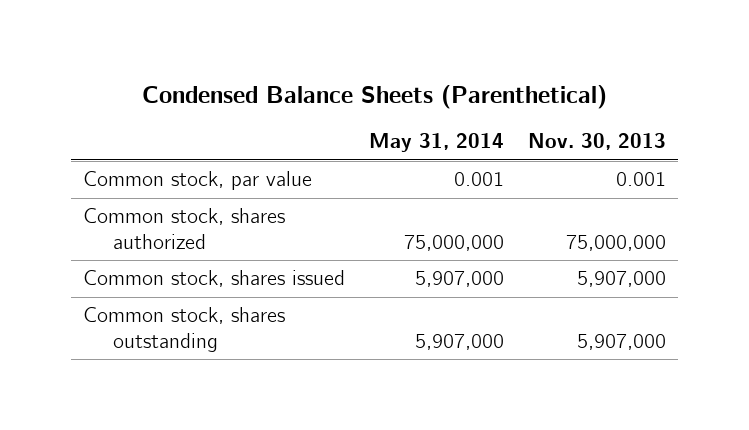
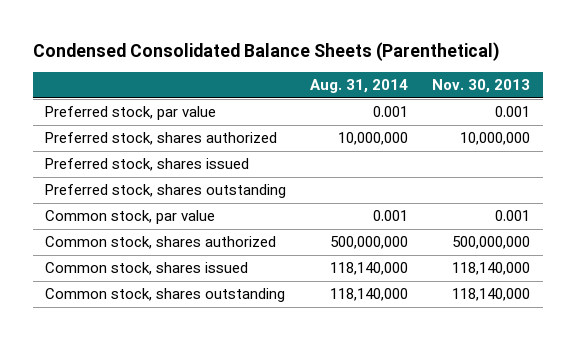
[141,84,607,109] Condensed Balance Sheets (Parenthetical) -> [32,41,500,61] Condensed Consolidated Balance Sheets (Parenthetical)
[369,133,505,153] May 31, 2014 -> none
none -> [310,79,409,94] Aug. 31, 2014
none -> [45,106,217,121] Preferred stock, par value
none -> [45,132,278,146] Preferred stock, shares authorized
none -> [45,158,250,172] Preferred stock, shares issued
none -> [45,184,287,199] Preferred stock, shares outstanding
[566,234,667,251] 75,000,000 -> [452,236,531,250] 500,000,000
[577,271,667,288] 5,907,000 -> [452,262,531,276] 118,140,000
[577,333,667,350] 5,907,000 -> [452,288,531,302] 118,140,000

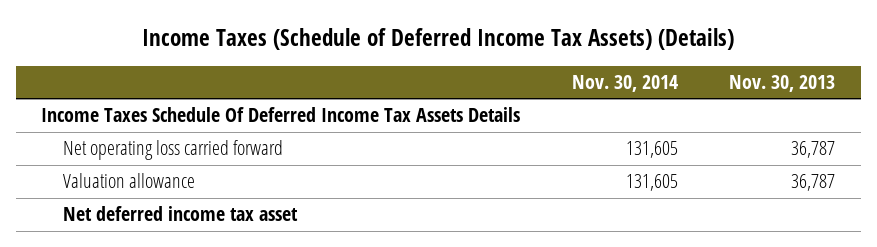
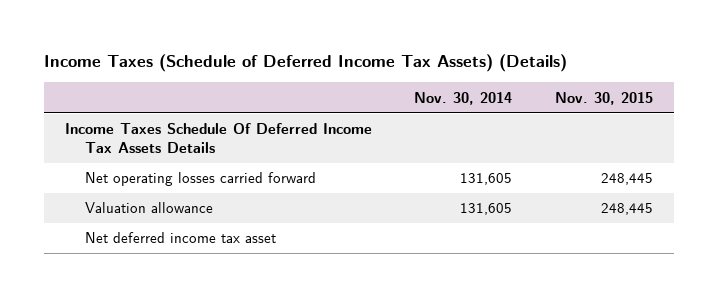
[729,74,836,92] Nov. 30, 2013 -> none
none -> [554,91,653,105] Nov. 30, 2015
[63,140,284,161] Net operating loss carried forward -> [84,172,316,187] Net operating losses carried forward

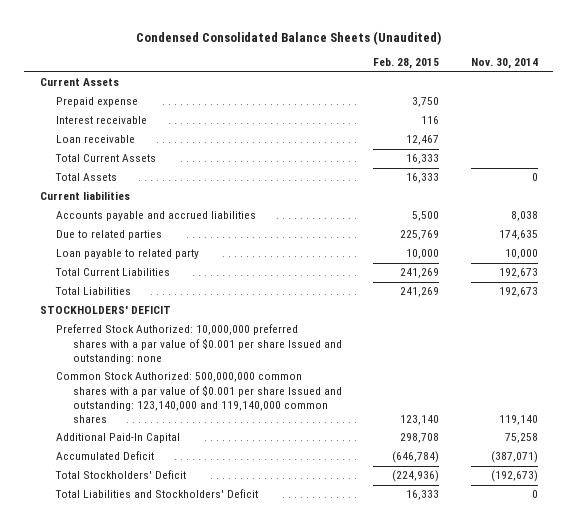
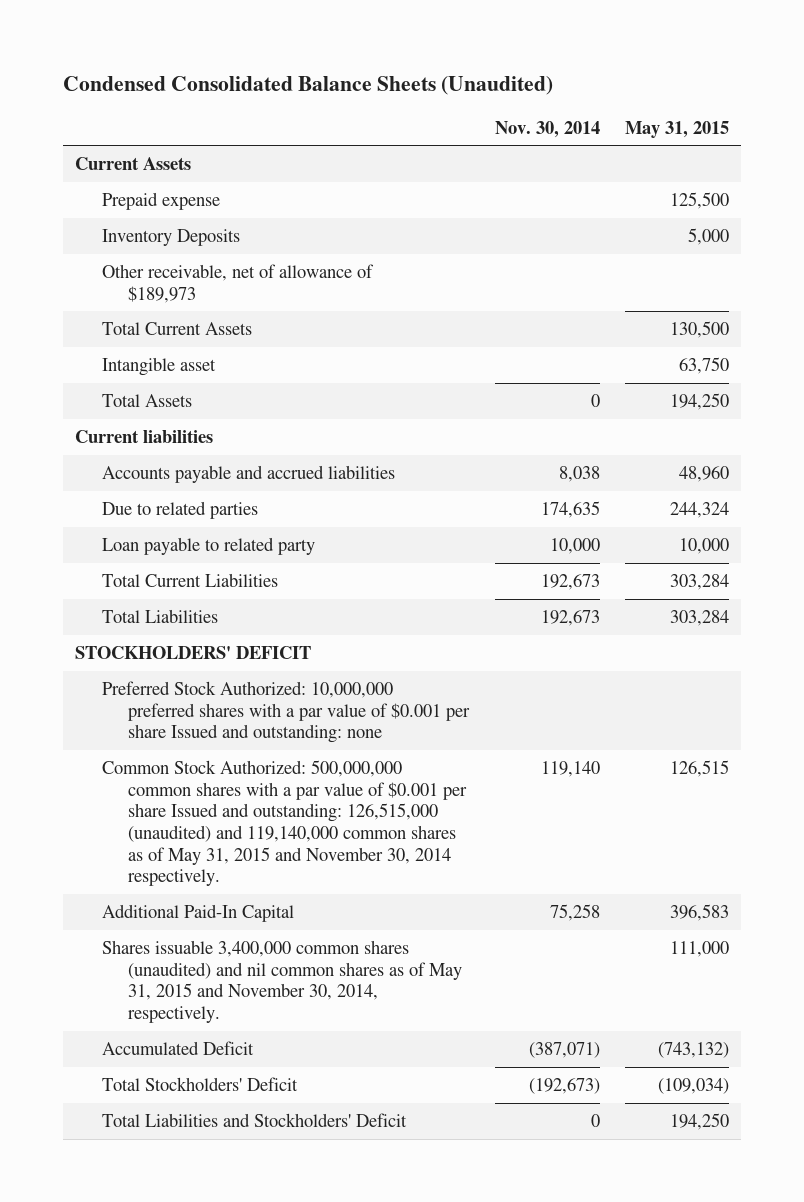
[373,58,440,70] Feb. 28, 2015 -> none
none -> [624,120,729,138] May 31, 2015
[56,116,148,125] Interest receivable -> none
[56,135,136,144] Loan receivable -> none
none -> [101,228,240,246] Inventory Deposits
none -> [101,263,374,303] Other receivable, net of allowance of $189,973
none -> [101,356,216,376] Intangible asset
[56,372,342,424] Common Stock Authorized: 500,000,000 common shares with a par value of $0.001 per share Issued and outstanding: 123,140,000 and 119,140,000 common shares -> [101,759,468,887] Common Stock Authorized: 500,000,000 common shares with a par value of $0.001 per share Issued and outstanding: 126,515,000 (unaudited) and 119,140,000 common shares as of May 31, 2015 and November 30, 2014 respectively.
none -> [101,939,463,1024] Shares issuable 3,400,000 common shares (unaudited) and nil common shares as of May 31, 2015 and November 30, 2014, respectively.

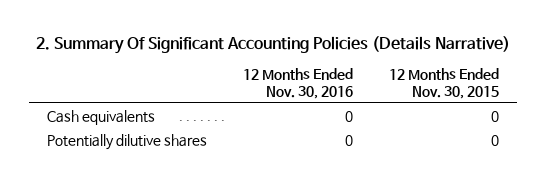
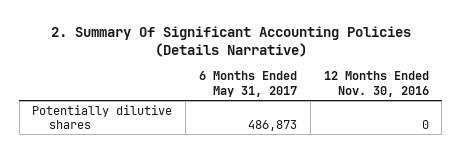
[389,68,500,99] 12 Months Ended Nov. 30, 2015 -> none
none -> [199,71,298,98] 6 Months Ended May 31, 2017
[46,109,155,125] Cash equivalents -> none

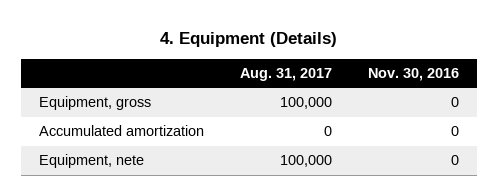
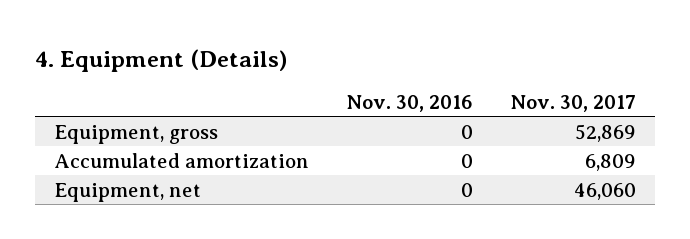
[240,67,333,81] Aug. 31, 2017 -> none
none -> [510,94,637,112] Nov. 30, 2017
[38,154,144,169] Equipment, nete -> [53,182,201,202] Equipment, net

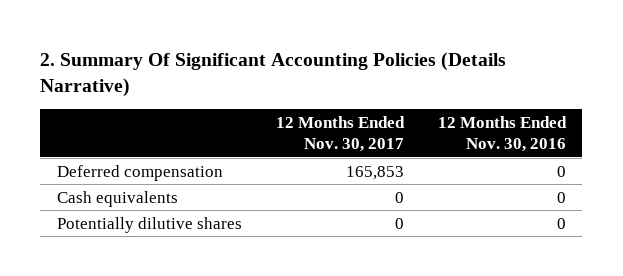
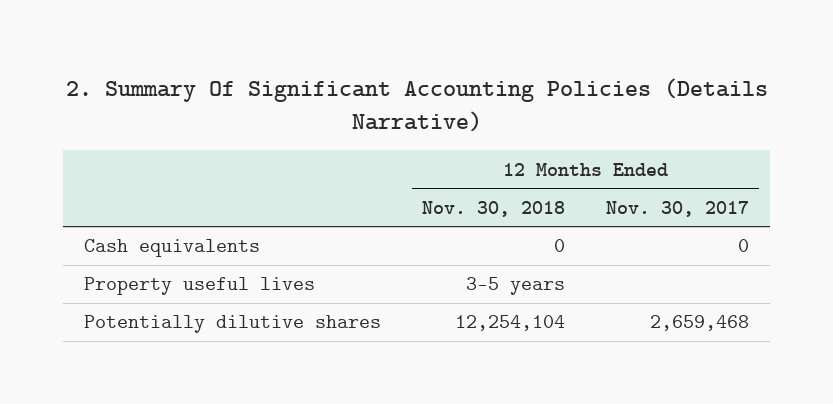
[437,115,567,153] 12 Months Ended Nov. 30, 2016 -> none
none -> [422,200,566,217] Nov. 30, 2018
[57,164,224,181] Deferred compensation -> none
none -> [83,277,315,296] Property useful lives
[394,217,404,229] 0 -> [650,315,750,332] 2,659,468

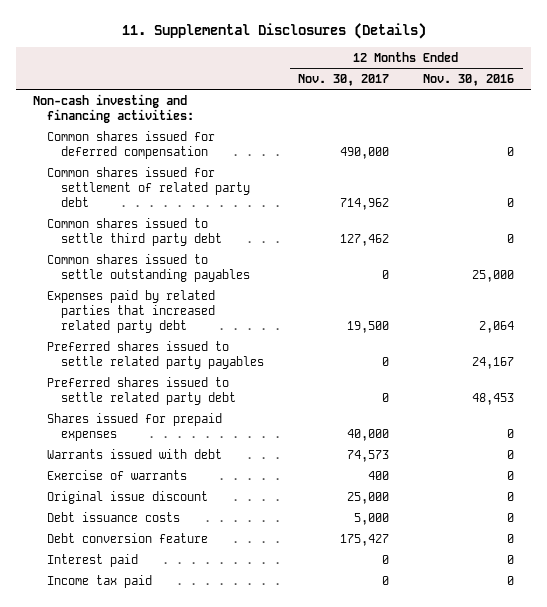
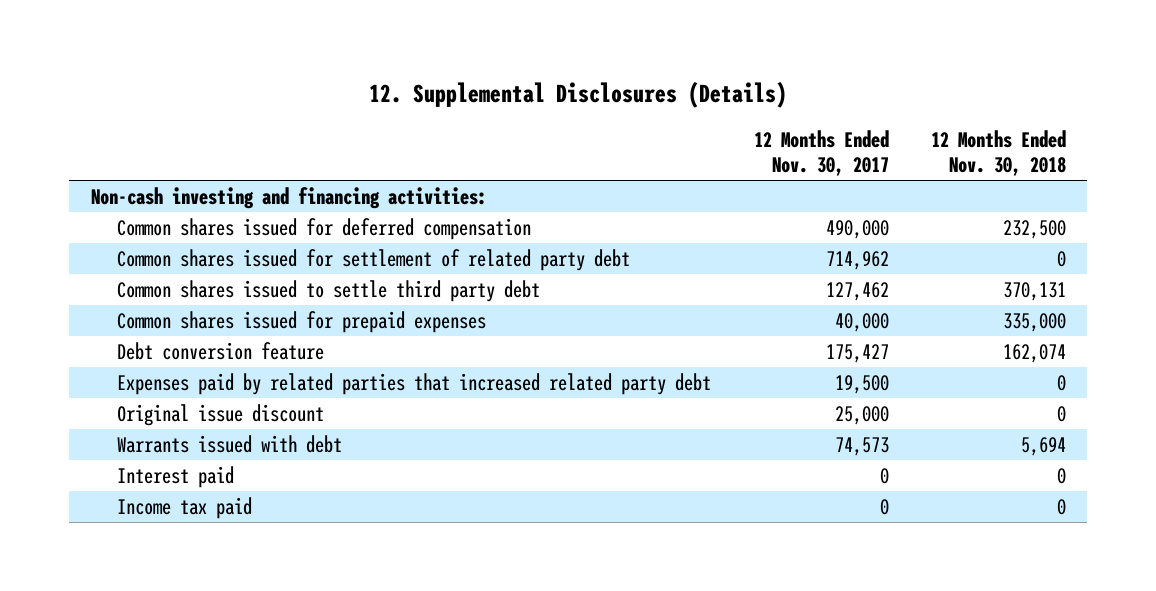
[121,22,426,39] 11. Supplemental Disclosures (Details) -> [369,81,788,109] 12. Supplemental Disclosures (Details)
[423,74,515,87] Nov. 30, 2016 -> none
none -> [930,129,1066,177] 12 Months Ended Nov. 30, 2018
[47,253,251,282] Common shares issued to settle outstanding payables -> none
none -> [117,310,487,333] Common shares issued for prepaid expenses
[47,532,209,543] Debt conversion feature -> [117,341,325,360] Debt conversion feature
[47,340,265,369] Preferred shares issued to settle related party payables -> none
[47,376,237,405] Preferred shares issued to settle related party debt -> none
[47,412,223,441] Shares issued for prepaid expenses -> none
[47,469,188,480] Exercise of warrants -> none
[47,511,181,522] Debt issuance costs -> none
[47,448,223,459] Warrants issued with debt -> [117,434,343,453] Warrants issued with debt

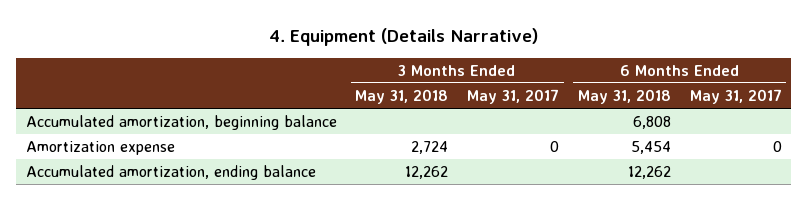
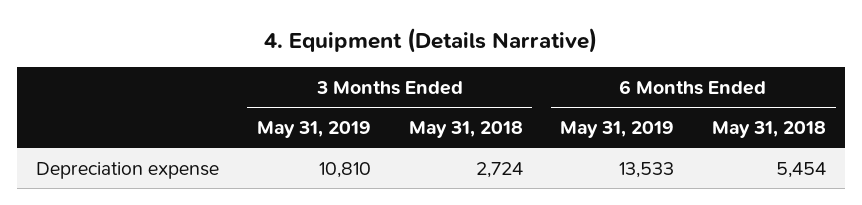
[467,89,560,105] May 31, 2017 -> none
[689,89,782,105] May 31, 2017 -> none
none -> [256,121,371,139] May 31, 2019
none -> [560,121,675,139] May 31, 2019
[25,115,337,131] Accumulated amortization, beginning balance -> none
[25,165,316,181] Accumulated amortization, ending balance -> none
[25,141,175,156] Amortization expense -> [35,161,219,179] Depreciation expense

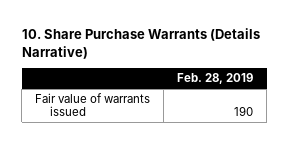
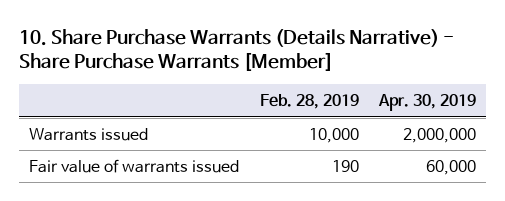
[21,28,260,59] 10. Share Purchase Warrants (Details Narrative) -> [18,28,454,72] 10. Share Purchase Warrants (Details Narrative) - Share Purchase Warrants [Member]
none -> [378,94,477,112] Apr. 30, 2019
none -> [29,127,149,141] Warrants issued

